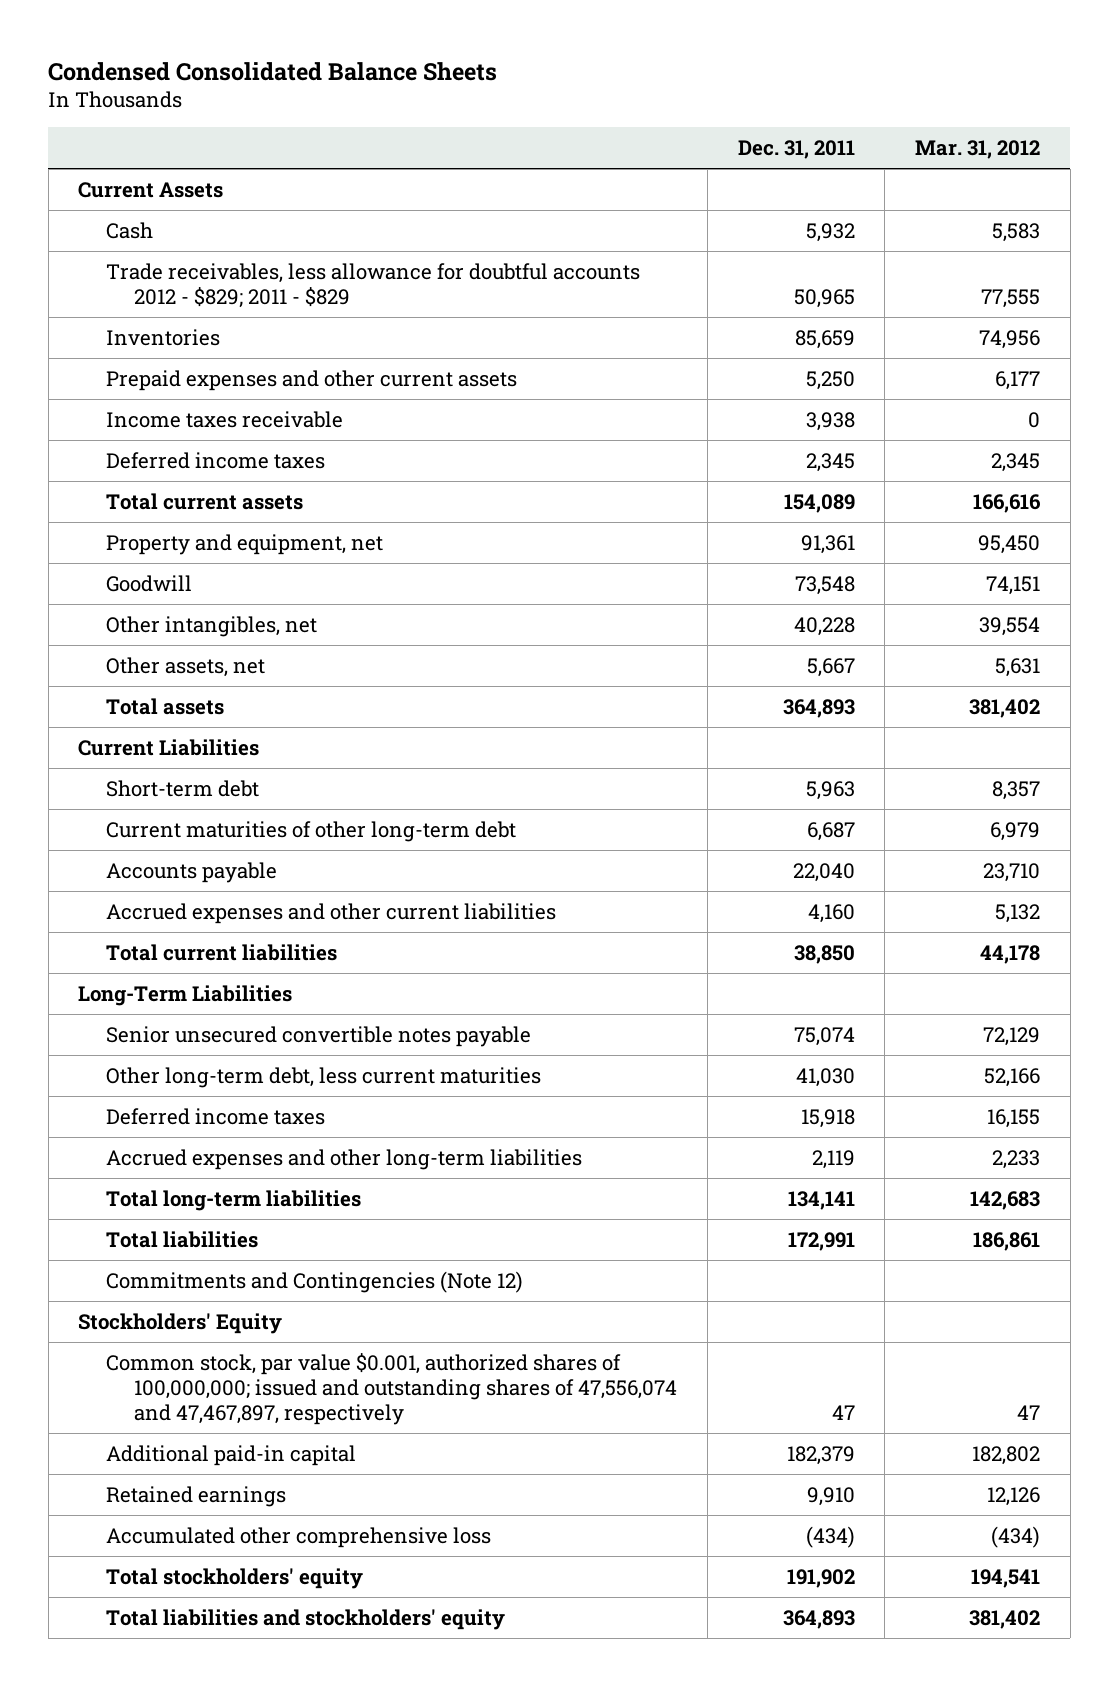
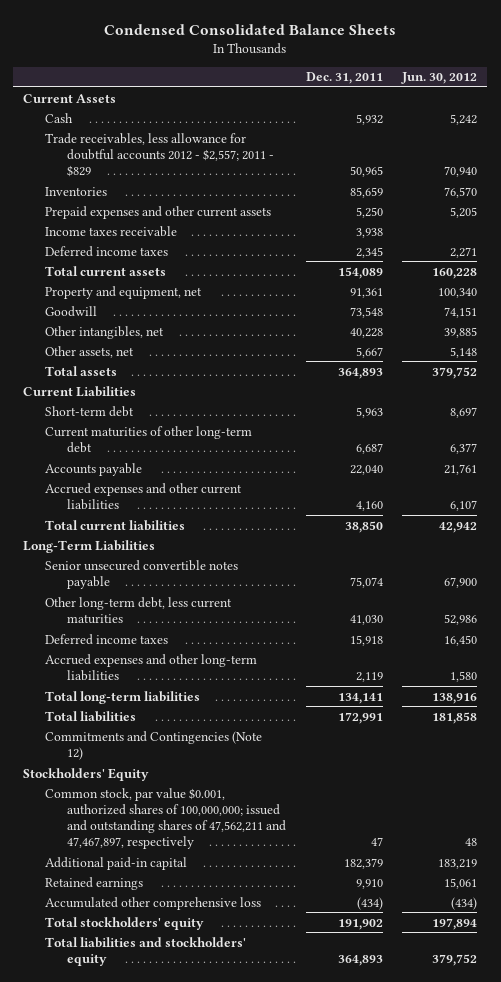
[915,140,1041,160] Mar. 31, 2012 -> none
none -> [401,72,478,85] Jun. 30, 2012
[106,262,641,308] Trade receivables, less allowance for doubtful accounts 2012 - $829; 2011 - $829 -> [45,132,274,178] Trade receivables, less allowance for doubtful accounts 2012 - $2,557; 2011 - $829
[106,1352,678,1425] Common stock, par value $0.001, authorized shares of 100,000,000; issued and outstanding shares of 47,556,074 and 47,467,897, respectively -> [45,787,286,850] Common stock, par value $0.001, authorized shares of 100,000,000; issued and outstanding shares of 47,562,211 and 47,467,897, respectively

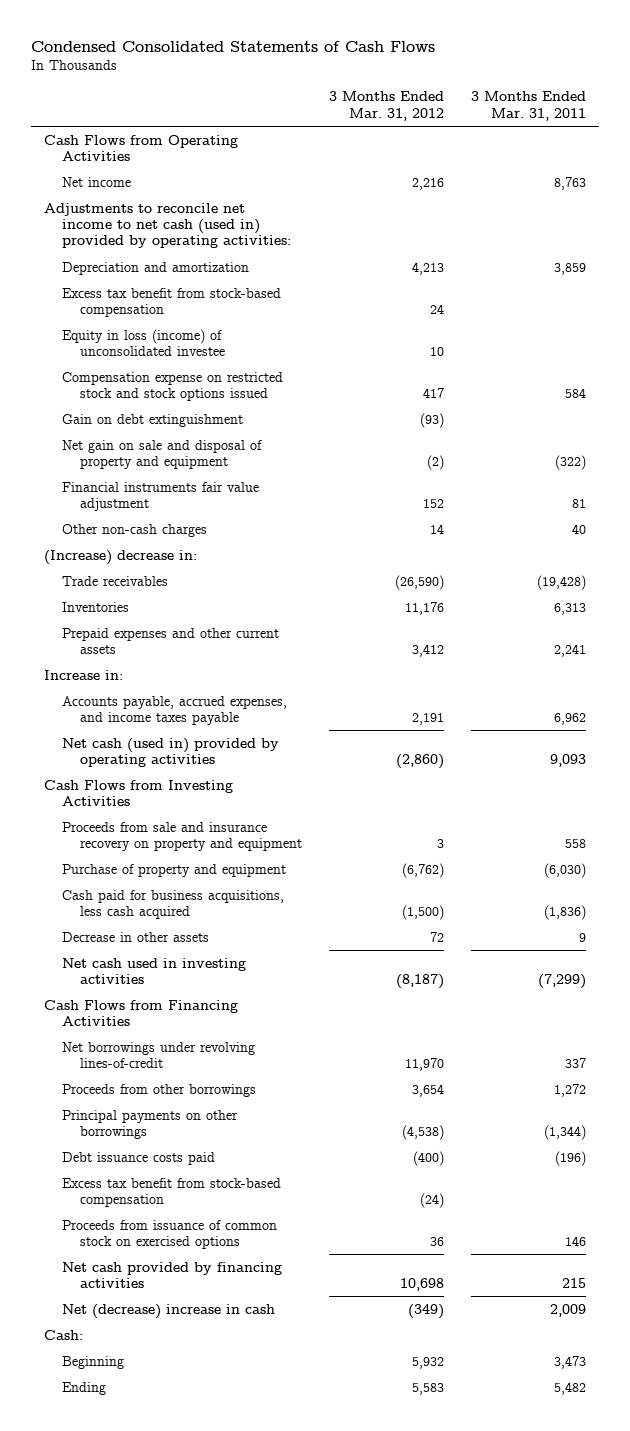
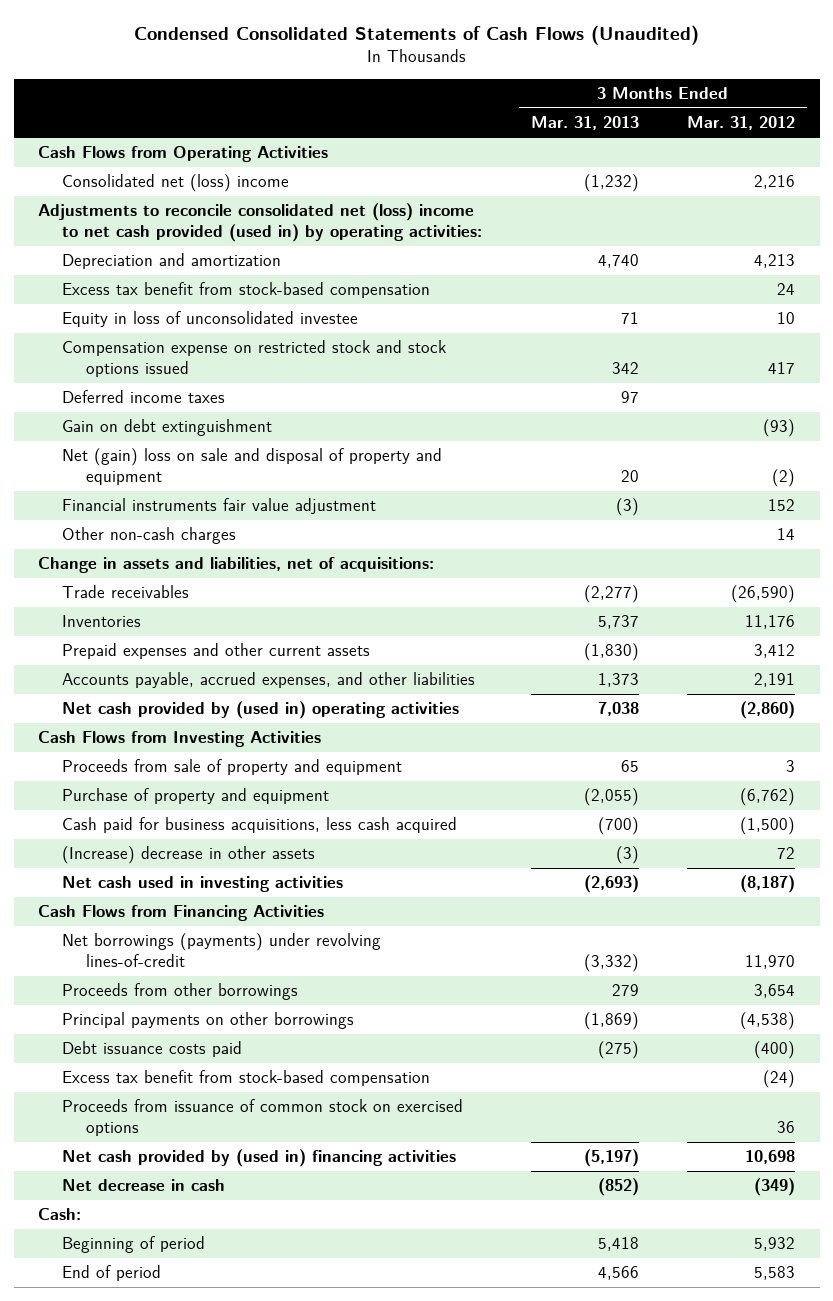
[30,40,435,52] Condensed Consolidated Statements of Cash Flows -> [133,24,699,45] Condensed Consolidated Statements of Cash Flows (Unaudited)
[470,91,586,121] 3 Months Ended Mar. 31, 2011 -> none
none -> [530,116,639,131] Mar. 31, 2013
[61,176,131,187] Net income -> [62,174,290,193] Consolidated net (loss) income
[44,202,291,249] Adjustments to reconcile net income to net cash (used in) provided by operating activities: -> [38,203,483,242] Adjustments to reconcile consolidated net (loss) income to net cash provided (used in) by operating activities:
[61,328,225,356] Equity in loss (income) of unconsolidated investee -> [62,311,359,328] Equity in loss of unconsolidated investee
none -> [62,390,226,404] Deferred income taxes
[61,439,262,469] Net gain on sale and disposal of property and equipment -> [62,448,443,485] Net (gain) loss on sale and disposal of property and equipment
[44,549,198,565] (Increase) decrease in: -> none
none -> [38,557,435,574] Change in assets and liabilities, net of acquisitions:
[44,669,124,680] Increase in: -> none
[61,695,287,725] Accounts payable, accrued expenses, and income taxes payable -> [62,672,476,689] Accounts payable, accrued expenses, and other liabilities
[61,737,279,767] Net cash (used in) provided by operating activities -> [62,701,460,720] Net cash provided by (used in) operating activities
[61,821,302,851] Proceeds from sale and insurance recovery on property and equipment -> [62,759,403,776] Proceeds from sale of property and equipment
[61,931,209,942] Decrease in other assets -> [62,846,316,865] (Increase) decrease in other assets
[61,1041,255,1068] Net borrowings under revolving lines-of-credit -> [62,933,382,967] Net borrowings (payments) under revolving lines-of-credit
[61,1261,282,1288] Net cash provided by financing activities -> [62,1149,457,1168] Net cash provided by (used in) financing activities
[61,1303,275,1319] Net (decrease) increase in cash -> [62,1179,226,1192] Net decrease in cash
[61,1355,124,1369] Beginning -> [62,1236,206,1254] Beginning of period
[61,1381,106,1395] Ending -> [62,1265,162,1282] End of period

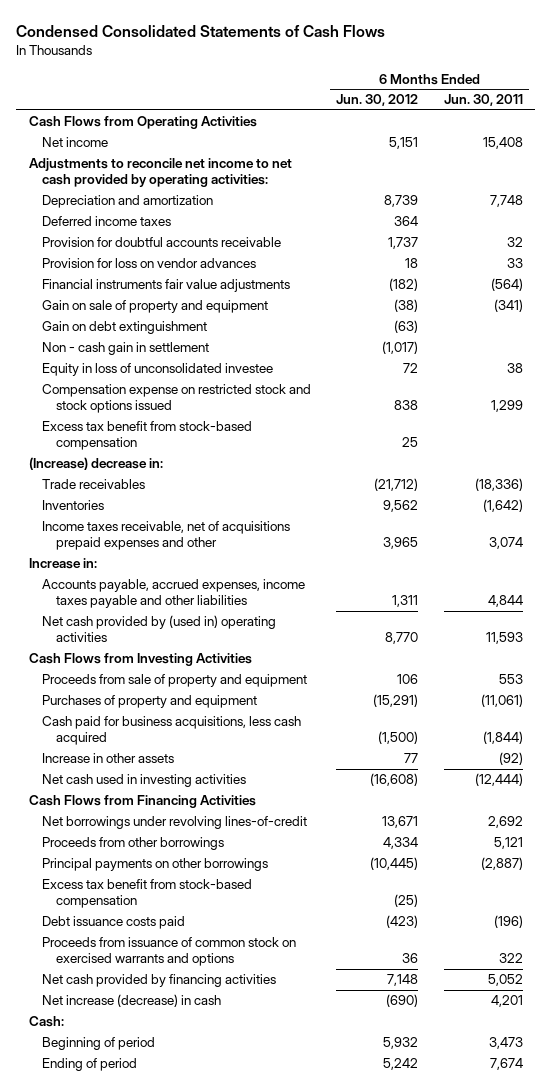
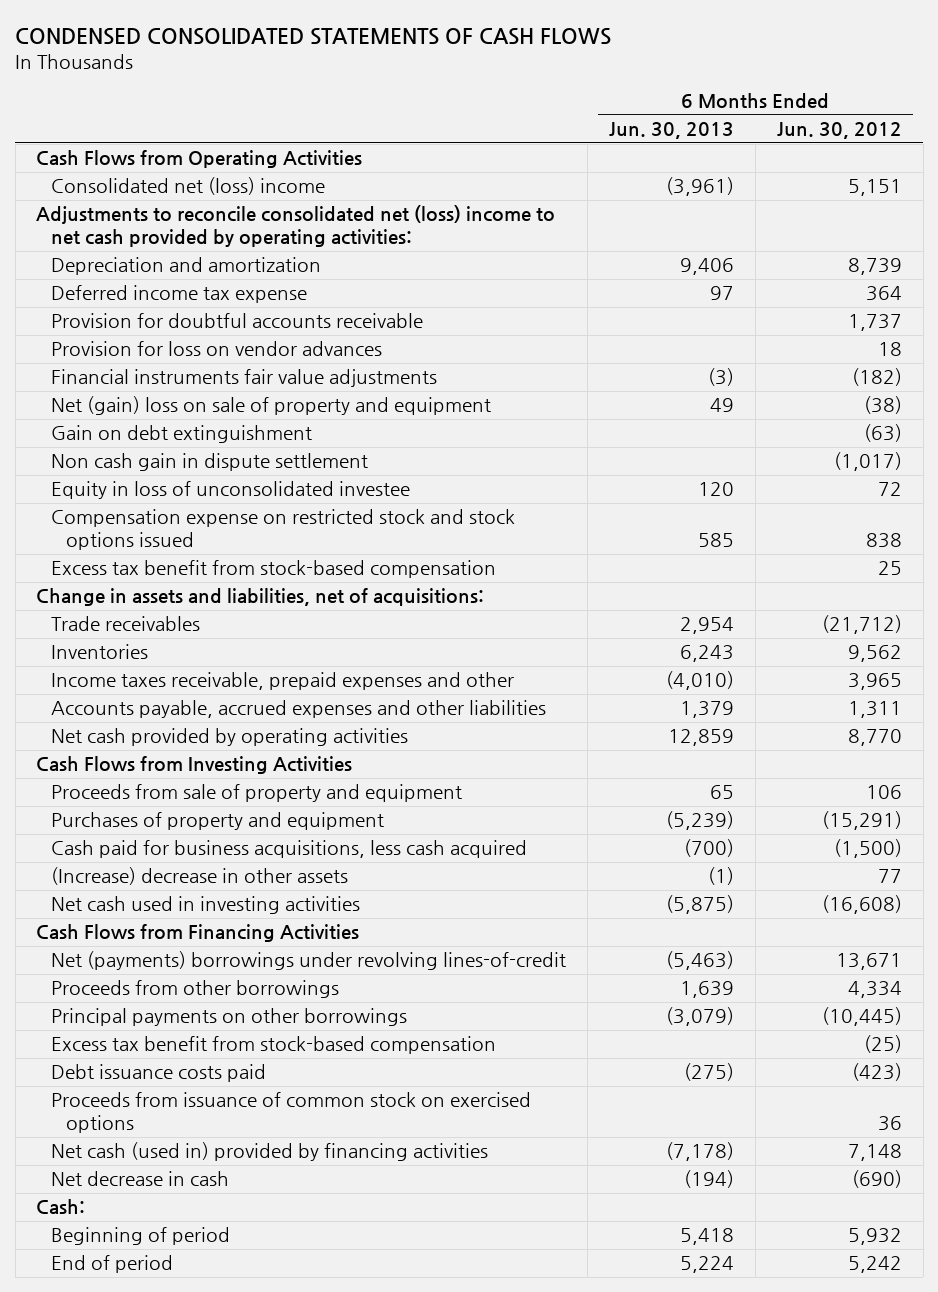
[16,24,386,37] Condensed Consolidated Statements of Cash Flows -> [15,28,612,46] CONDENSED CONSOLIDATED STATEMENTS OF CASH FLOWS
[443,94,523,107] Jun. 30, 2011 -> none
none -> [608,121,734,139] Jun. 30, 2013
[42,137,109,148] Net income -> [51,177,326,196] Consolidated net (loss) income
[28,158,292,188] Adjustments to reconcile net income to net cash provided by operating activities: -> [36,205,556,248] Adjustments to reconcile consolidated net (loss) income to net cash provided by operating activities:
[42,216,172,227] Deferred income taxes -> [51,285,308,304] Deferred income tax expense
[42,300,269,314] Gain on sale of property and equipment -> [51,396,492,416] Net (gain) loss on sale of property and equipment
[42,342,210,356] Non - cash gain in settlement -> [51,453,369,472] Non cash gain in dispute settlement
[28,457,163,471] (Increase) decrease in: -> none
none -> [36,588,485,607] Change in assets and liabilities, net of acquisitions:
[28,558,97,570] Increase in: -> none
[42,521,291,551] Income taxes receivable, net of acquisitions prepaid expenses and other -> [51,672,515,691] Income taxes receivable, prepaid expenses and other
[42,579,306,609] Accounts payable, accrued expenses, income taxes payable and other liabilities -> [51,700,547,719] Accounts payable, accrued expenses and other liabilities
[42,615,277,643] Net cash provided by (used in) operating activities -> [51,728,409,747] Net cash provided by operating activities
[42,753,175,764] Increase in other assets -> [51,867,349,886] (Increase) decrease in other assets
[42,816,308,830] Net borrowings under revolving lines-of-credit -> [51,951,567,971] Net (payments) borrowings under revolving lines-of-credit
[42,937,297,967] Proceeds from issuance of common stock on exercised warrants and options -> [51,1092,532,1134] Proceeds from issuance of common stock on exercised options
[42,974,277,988] Net cash provided by financing activities -> [51,1142,489,1162] Net cash (used in) provided by financing activities
[42,994,222,1008] Net increase (decrease) in cash -> [51,1171,230,1187] Net decrease in cash
[42,1058,138,1072] Ending of period -> [51,1255,174,1274] End of period

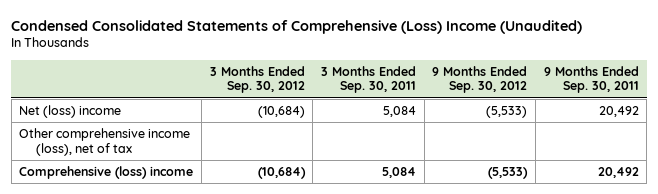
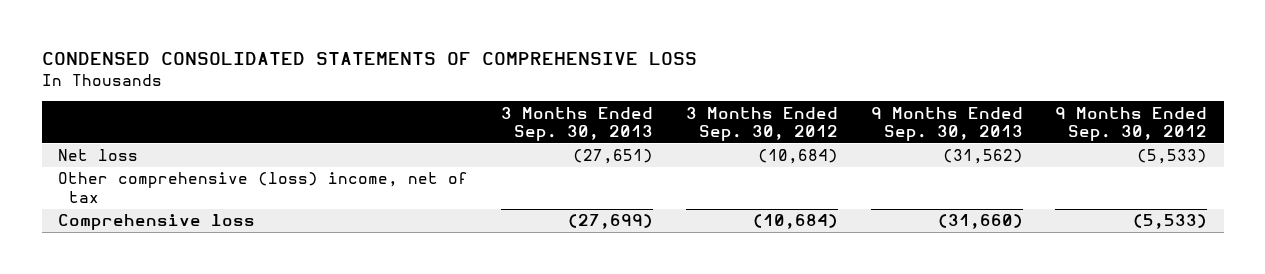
[11,19,583,34] Condensed Consolidated Statements of Comprehensive (Loss) Income (Unaudited) -> [41,52,697,66] CONDENSED CONSOLIDATED STATEMENTS OF COMPREHENSIVE LOSS
[321,65,417,94] 3 Months Ended Sep. 30, 2011 -> none
[543,65,639,94] 9 Months Ended Sep. 30, 2011 -> none
none -> [500,106,653,142] 3 Months Ended Sep. 30, 2013
none -> [870,106,1023,142] 9 Months Ended Sep. 30, 2013
[19,105,122,119] Net (loss) income -> [57,149,138,162] Net loss
[19,128,191,156] Other comprehensive income (loss), net of tax -> [57,172,468,203] Other comprehensive (loss) income, net of tax
[19,166,194,180] Comprehensive (loss) income -> [57,214,255,231] Comprehensive loss

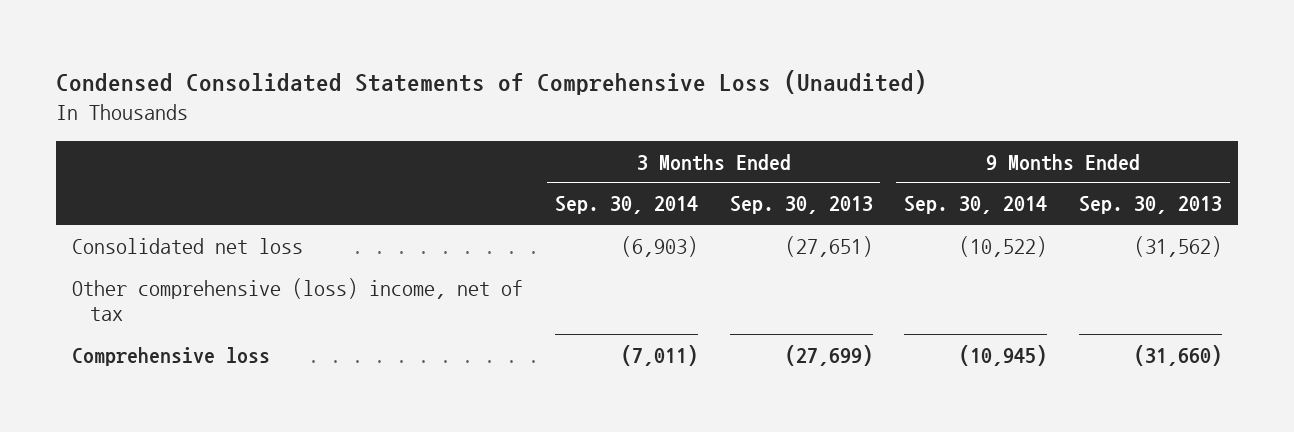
[41,52,697,66] CONDENSED CONSOLIDATED STATEMENTS OF COMPREHENSIVE LOSS -> [55,69,927,95] Condensed Consolidated Statements of Comprehensive Loss (Unaudited)
[685,106,838,142] 3 Months Ended Sep. 30, 2012 -> none
[1055,106,1208,142] 9 Months Ended Sep. 30, 2012 -> none
none -> [554,196,698,215] Sep. 30, 2014
none -> [904,196,1048,215] Sep. 30, 2014
[57,149,138,162] Net loss -> [71,237,303,254] Consolidated net loss

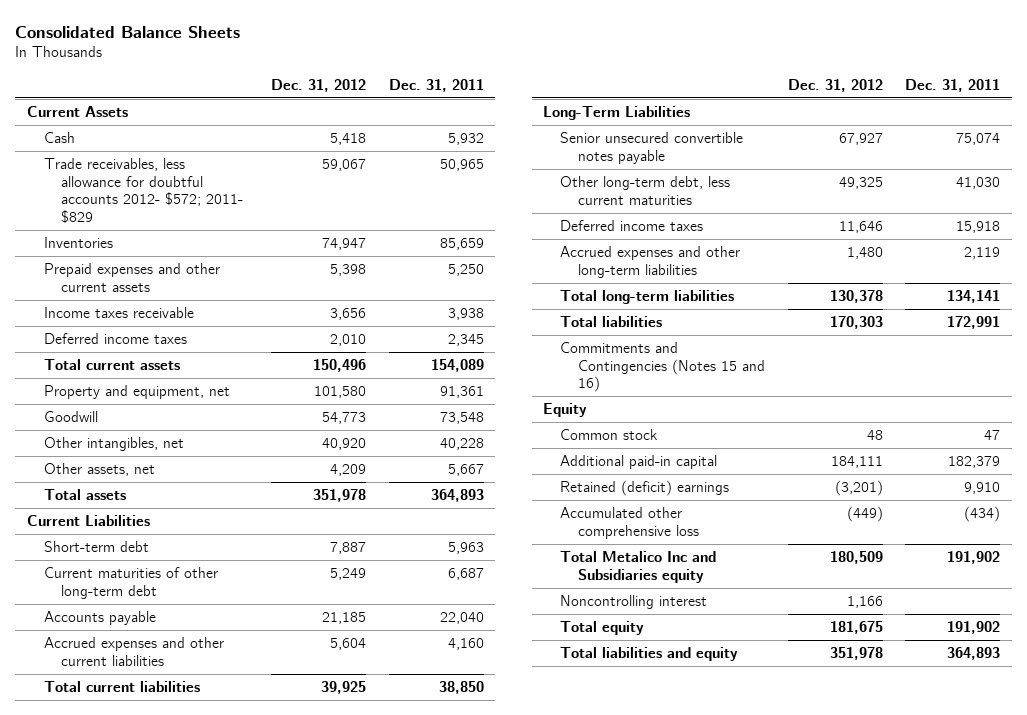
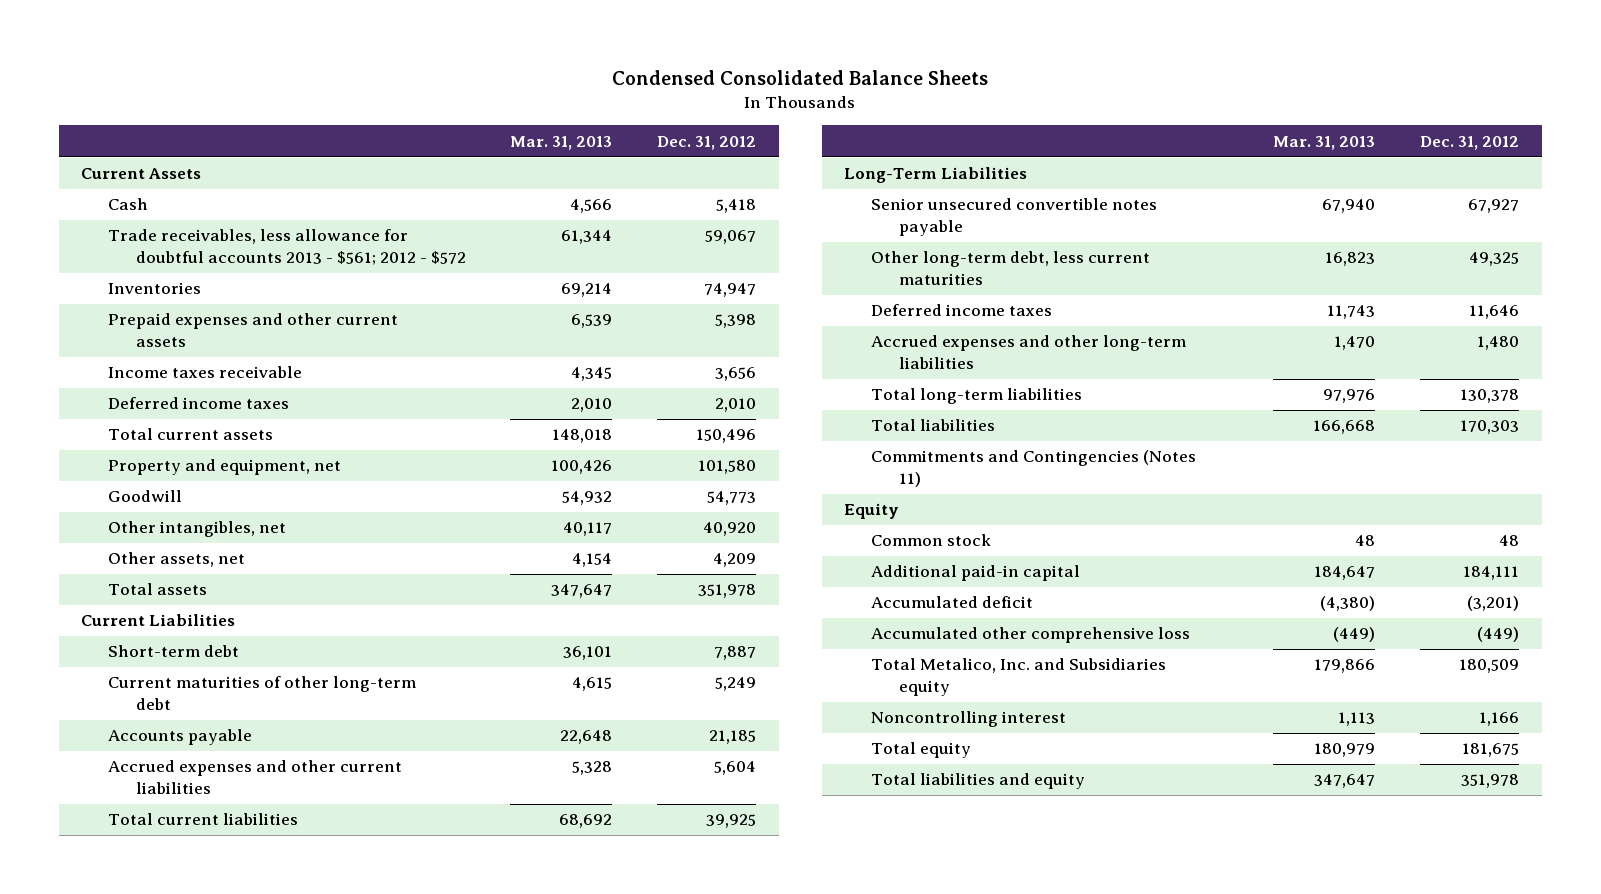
[15,25,241,38] Consolidated Balance Sheets -> [612,70,989,86] Condensed Consolidated Balance Sheets
[388,78,484,92] Dec. 31, 2011 -> none
none -> [510,135,613,150] Mar. 31, 2013
[43,157,243,224] Trade receivables, less allowance for doubtful accounts 2012- $572; 2011- $829 -> [108,229,466,266] Trade receivables, less allowance for doubtful accounts 2013 - $561; 2012 - $572
[560,341,765,393] Commitments and Contingencies (Notes 15 and 16) -> [871,450,1197,488] Commitments and Contingencies (Notes 11)
[560,479,730,496] Retained (deficit) earnings -> [871,596,1034,609] Accumulated deficit
[560,550,717,583] Total Metalico Inc and Subsidiaries equity -> [871,658,1167,697] Total Metalico, Inc. and Subsidiaries equity

